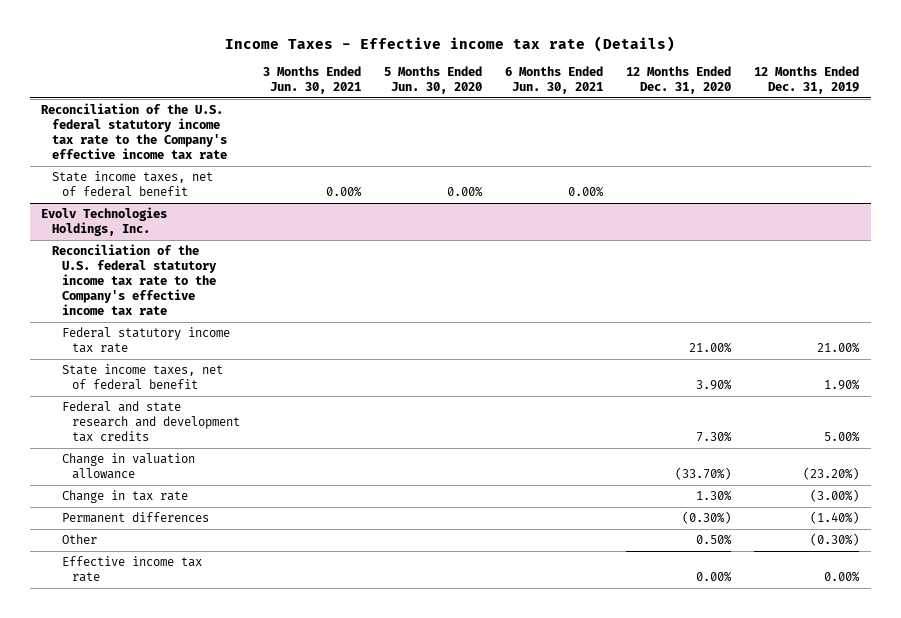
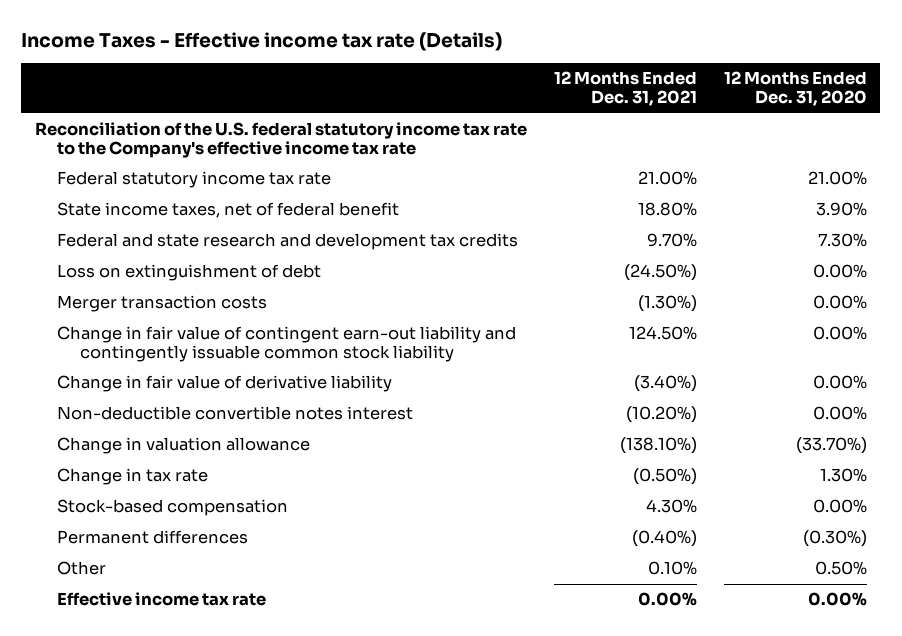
[263,65,362,94] 3 Months Ended Jun. 30, 2021 -> none
[384,65,483,94] 5 Months Ended Jun. 30, 2020 -> none
[505,65,604,94] 6 Months Ended Jun. 30, 2021 -> none
[754,65,860,94] 12 Months Ended Dec. 31, 2019 -> none
none -> [553,71,697,107] 12 Months Ended Dec. 31, 2021
[51,171,213,198] State income taxes, net of federal benefit -> none
[41,207,168,237] Evolv Technologies Holdings, Inc. -> none
[51,244,217,315] Reconciliation of the U.S. federal statutory income tax rate to the Company's effective income tax rate -> none
none -> [57,264,322,282] Loss on extinguishment of debt
none -> [57,295,268,313] Merger transaction costs
none -> [57,326,517,363] Change in fair value of contingent earn-out liability and contingently issuable common stock liability
none -> [57,375,393,393] Change in fair value of derivative liability
none -> [57,406,414,421] Non-deductible convertible notes interest
none -> [57,499,289,517] Stock-based compensation

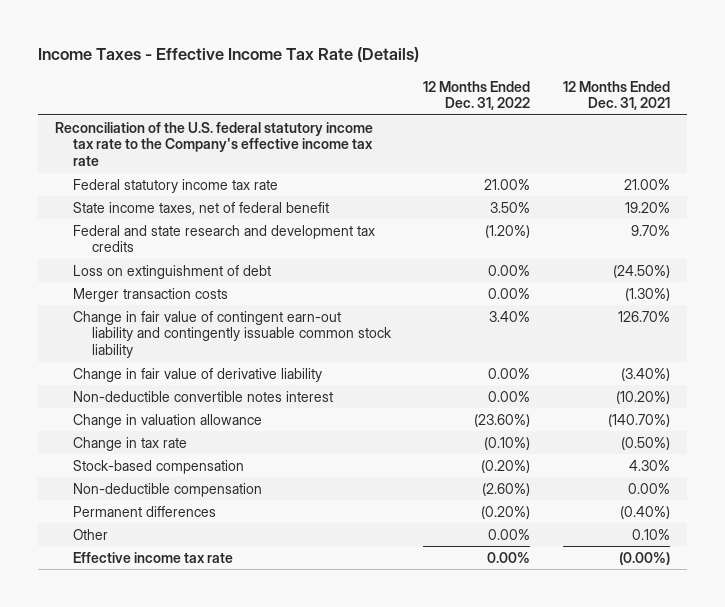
[21,31,503,51] Income Taxes - Effective income tax rate (Details) -> [38,47,420,63] Income Taxes - Effective Income Tax Rate (Details)
[723,71,867,107] 12 Months Ended Dec. 31, 2020 -> none
none -> [423,80,531,111] 12 Months Ended Dec. 31, 2022
[637,202,697,217] 18.80% -> [625,201,671,213] 19.20%
[628,326,697,341] 124.50% -> [618,310,671,322] 126.70%
[619,437,697,455] (138.10%) -> [608,413,671,427] (140.70%)
none -> [73,482,263,497] Non-deductible compensation
[637,592,697,607] 0.00% -> [619,551,671,565] (0.00%)

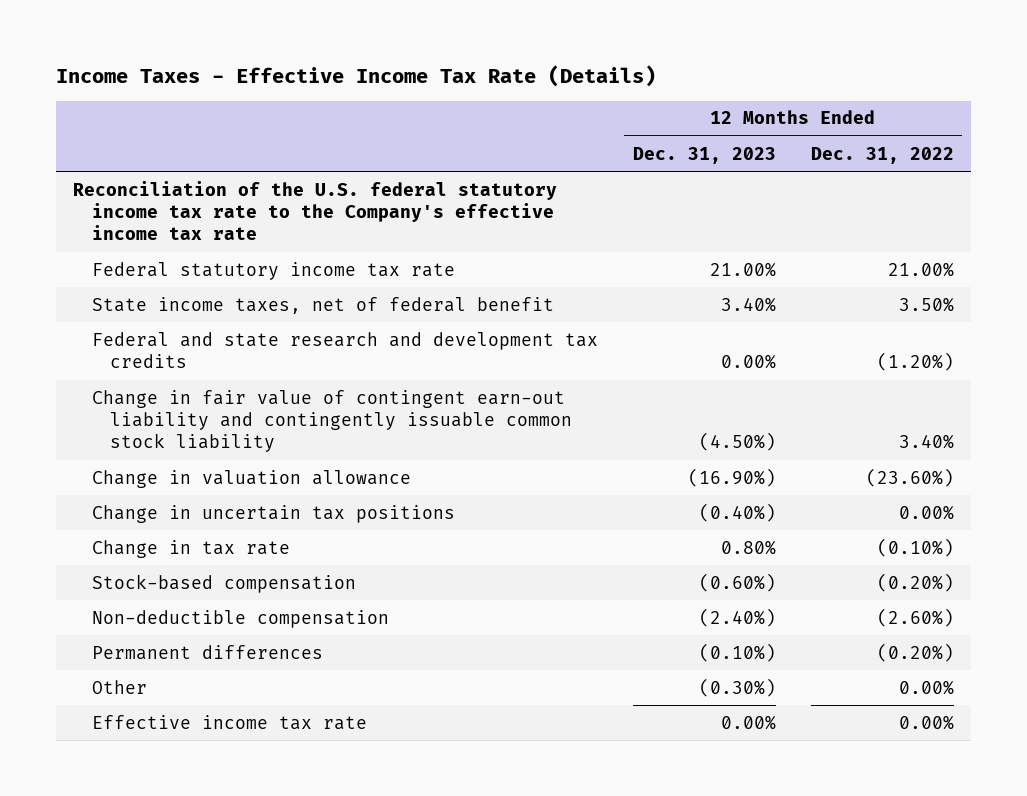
[563,80,671,111] 12 Months Ended Dec. 31, 2021 -> none
none -> [632,146,776,164] Dec. 31, 2023
[73,264,272,279] Loss on extinguishment of debt -> none
[73,287,229,302] Merger transaction costs -> none
[73,367,323,382] Change in fair value of derivative liability -> none
[73,390,334,402] Non-deductible convertible notes interest -> none
none -> [91,504,455,523] Change in uncertain tax positions

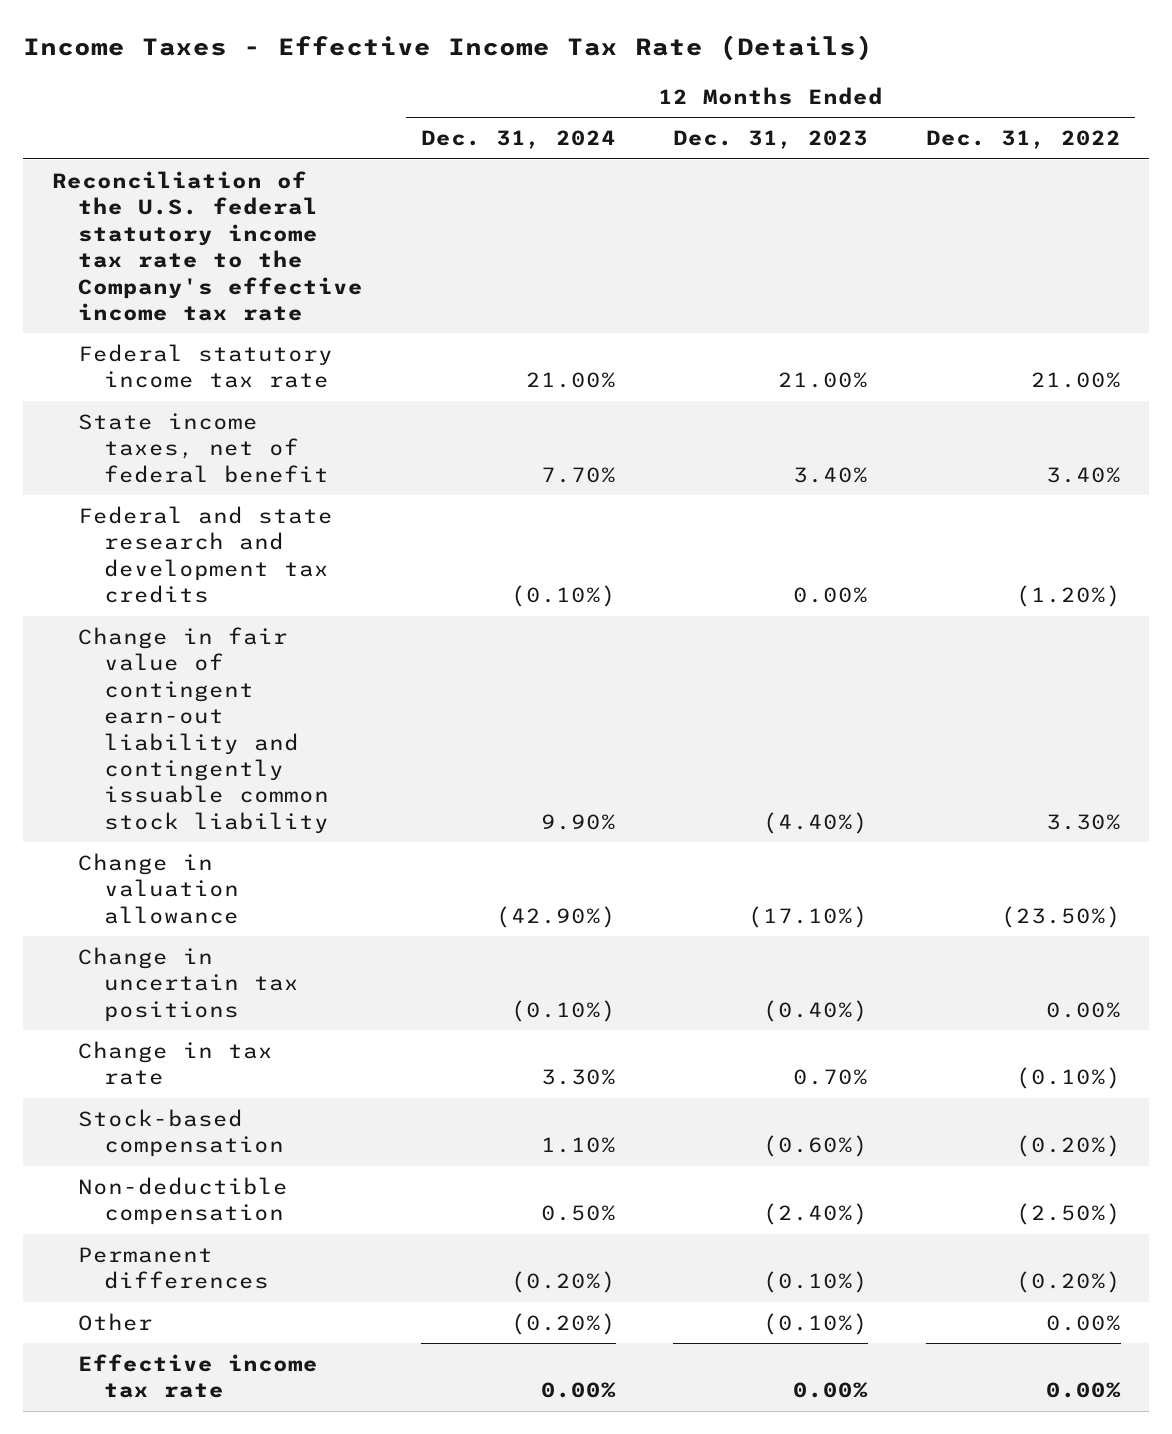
none -> [420,130,616,150] Dec. 31, 2024
[898,296,954,312] 3.50% -> [1045,466,1121,483] 3.40%
[698,432,776,452] (4.50%) -> [763,811,869,834] (4.40%)
[898,434,954,450] 3.40% -> [1045,813,1121,830] 3.30%
[687,467,776,487] (16.90%) -> [748,905,869,928] (17.10%)
[865,467,954,487] (23.60%) -> [1000,905,1121,928] (23.50%)
[720,539,776,555] 0.80% -> [793,1069,869,1086] 0.70%
[876,607,954,627] (2.60%) -> [1015,1203,1121,1226] (2.50%)
[698,677,776,697] (0.30%) -> [763,1312,869,1335] (0.10%)

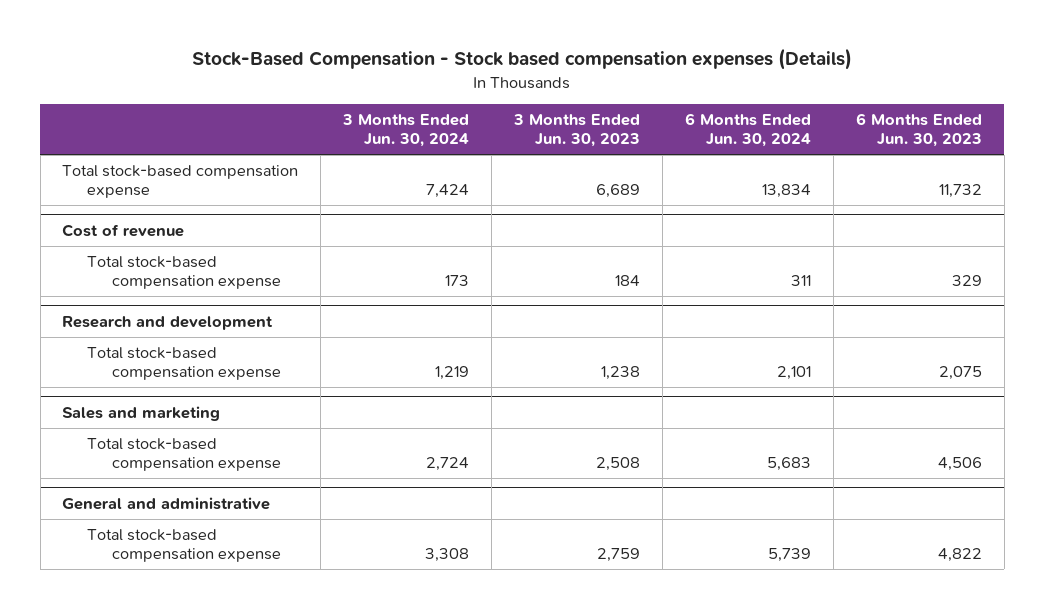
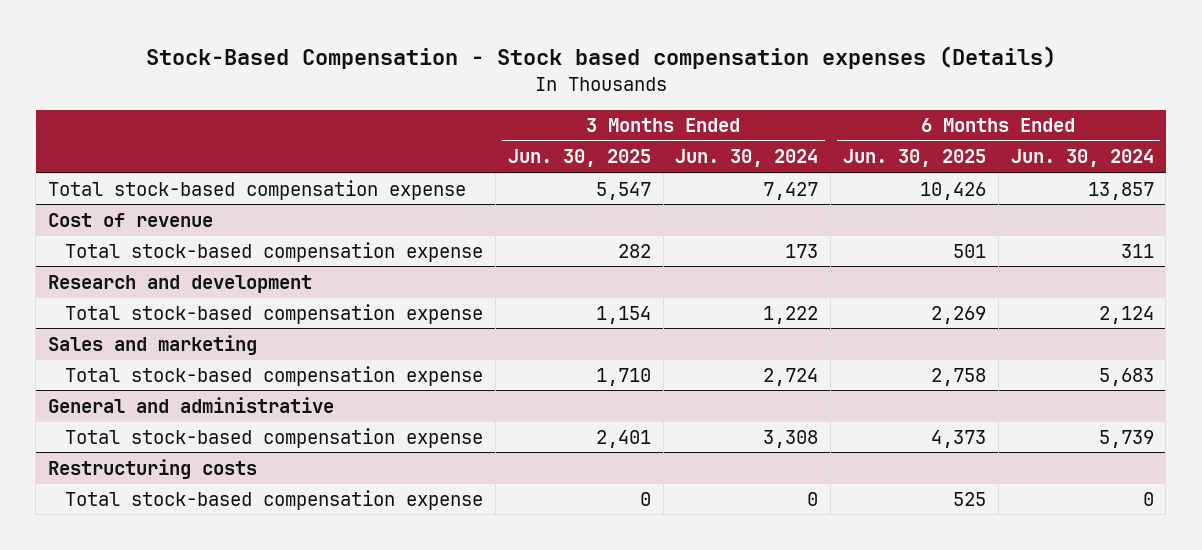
[513,113,641,148] 3 Months Ended Jun. 30, 2023 -> none
[855,112,982,148] 6 Months Ended Jun. 30, 2023 -> none
none -> [507,149,651,168] Jun. 30, 2025
none -> [842,149,986,168] Jun. 30, 2025
[426,184,470,199] 7,424 -> [763,181,819,200] 7,427
[762,184,812,199] 13,834 -> [1087,181,1154,200] 13,857
[435,366,470,381] 1,219 -> [763,305,819,324] 1,222
[777,366,812,381] 2,101 -> [1098,305,1154,324] 2,124
none -> [48,458,258,479] Restructuring costs
none -> [65,489,484,510] Total stock-based compensation expense

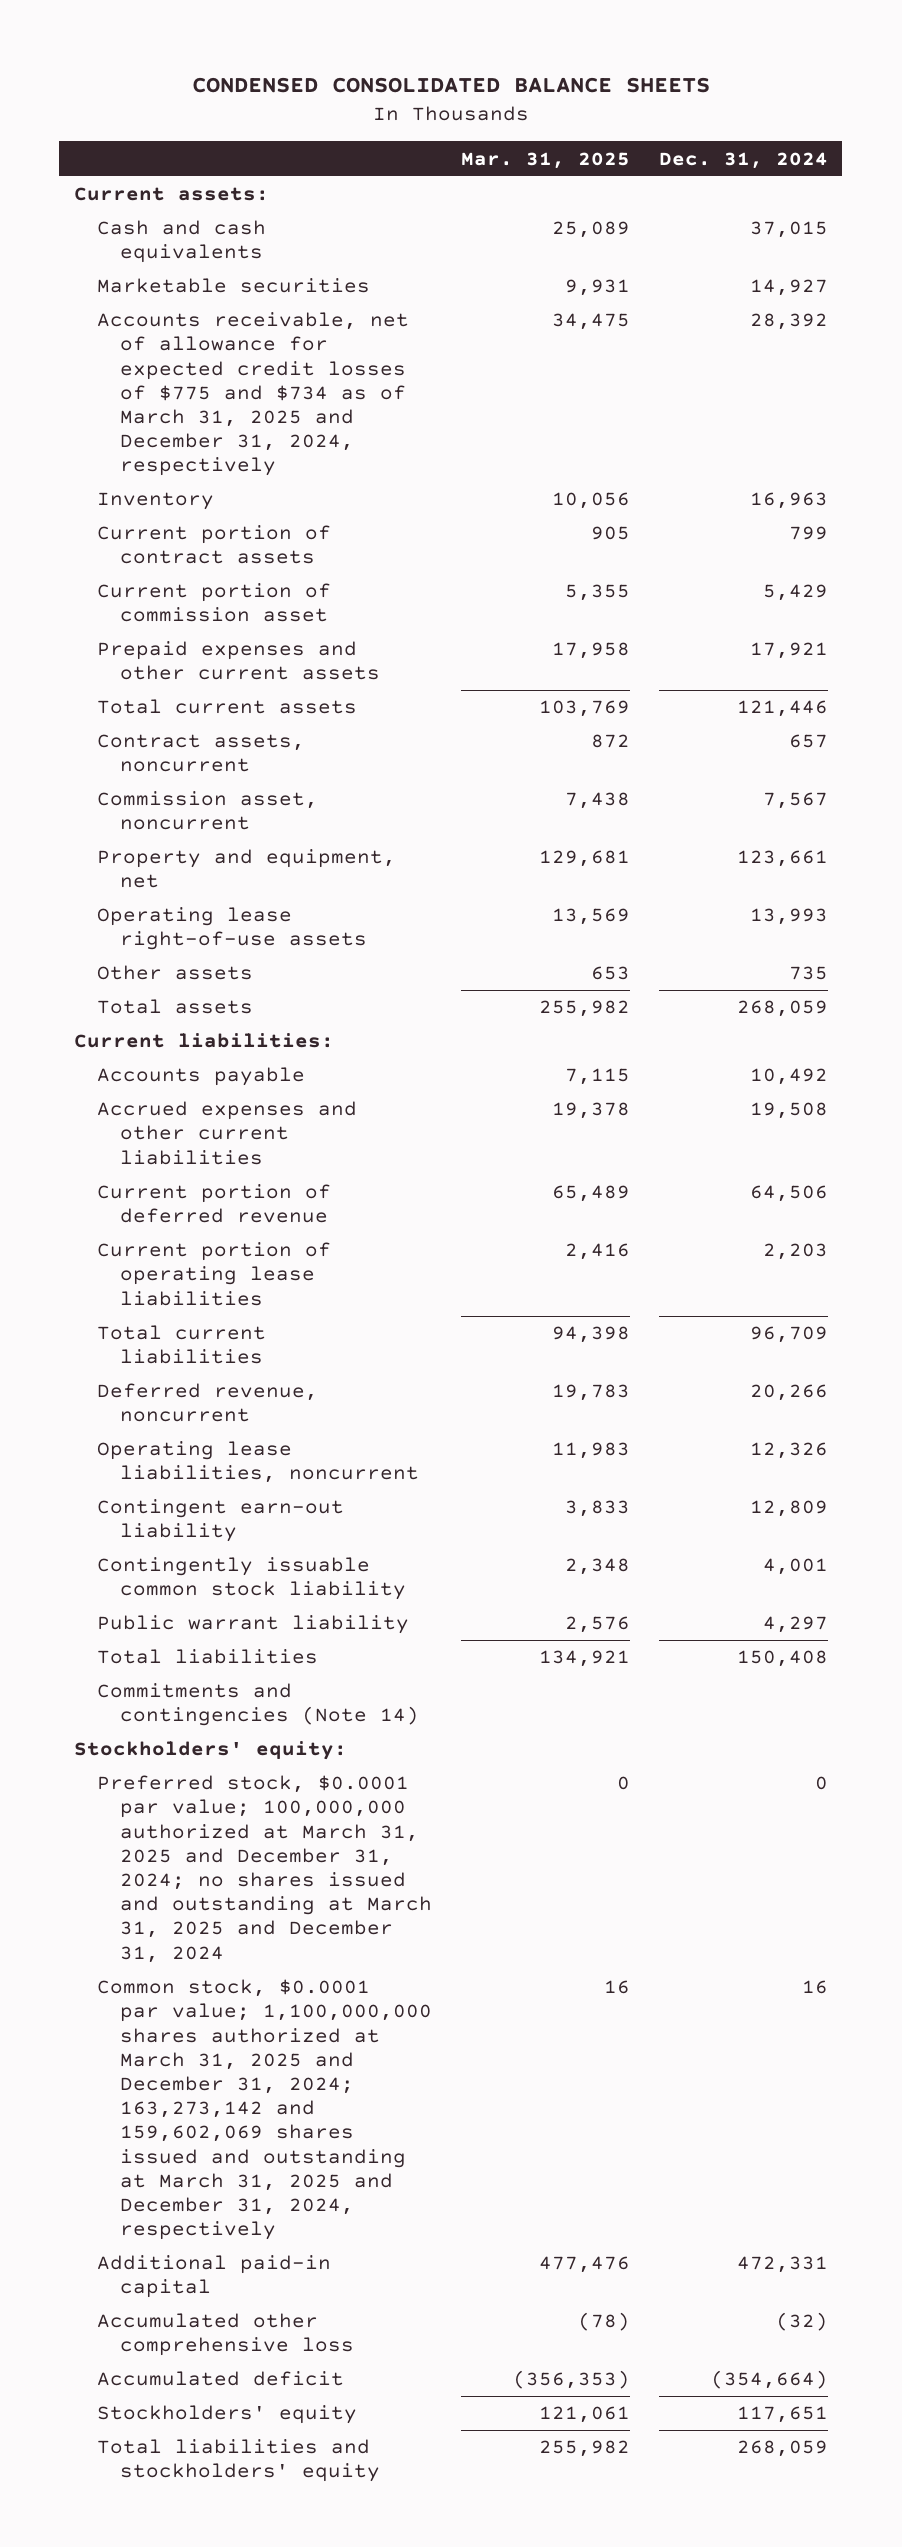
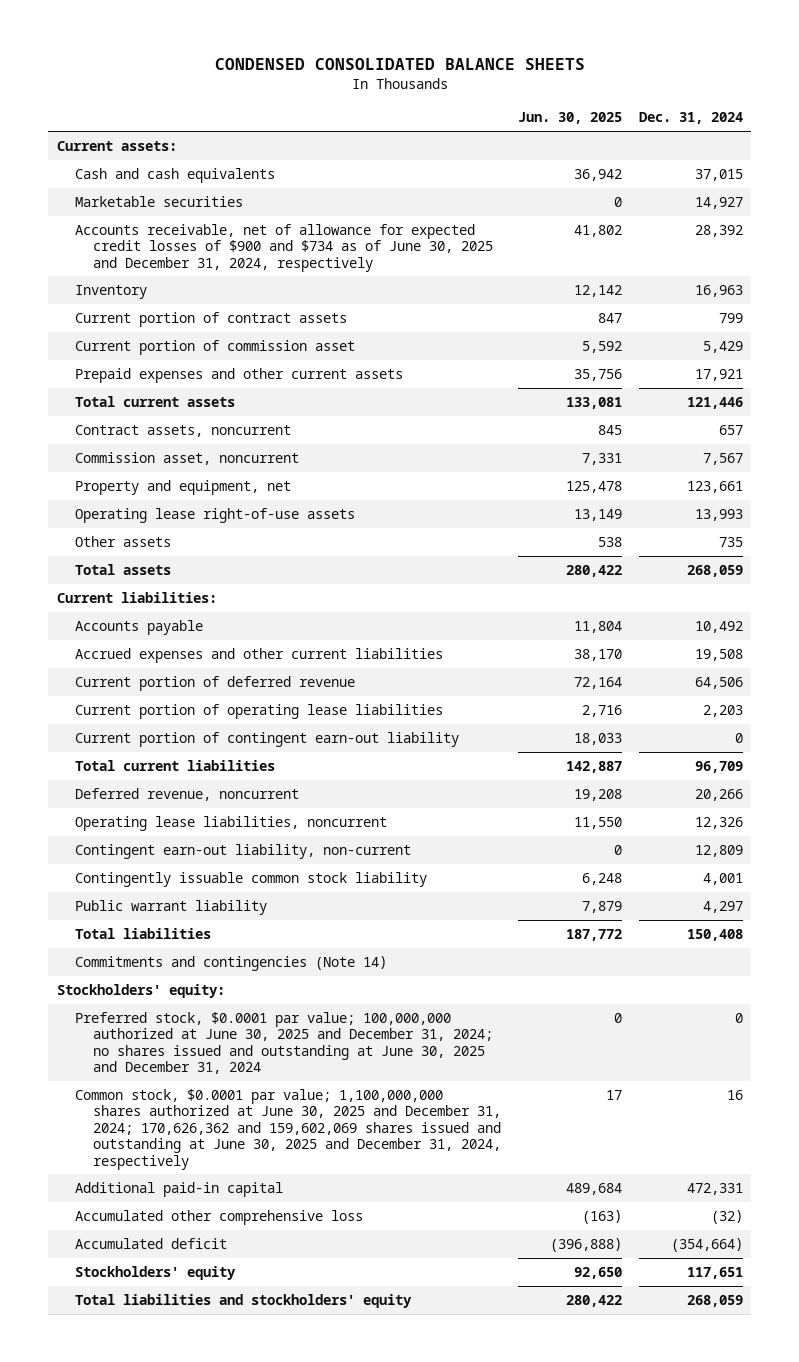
[460,151,630,169] Mar. 31, 2025 -> none
none -> [518,112,623,125] Jun. 30, 2025
[96,312,409,477] Accounts receivable, net of allowance for expected credit losses of $775 and $734 as of March 31, 2025 and December 31, 2024, respectively -> [75,223,494,272] Accounts receivable, net of allowance for expected credit losses of $900 and $734 as of June 30, 2025 and December 31, 2024, respectively
none -> [75,731,460,747] Current portion of contingent earn-out liability
[96,1499,344,1543] Contingent earn-out liability -> [75,843,412,859] Contingent earn-out liability, non-current
[96,1775,432,1963] Preferred stock, $0.0001 par value; 100,000,000 authorized at March 31, 2025 and December 31, 2024; no shares issued and outstanding at March 31, 2025 and December 31, 2024 -> [75,1011,494,1075] Preferred stock, $0.0001 par value; 100,000,000 authorized at June 30, 2025 and December 31, 2024; no shares issued and outstanding at June 30, 2025 and December 31, 2024
[96,1979,432,2241] Common stock, $0.0001 par value; 1,100,000,000 shares authorized at March 31, 2025 and December 31, 2024; 163,273,142 and 159,602,069 shares issued and outstanding at March 31, 2025 and December 31, 2024, respectively -> [75,1088,502,1170] Common stock, $0.0001 par value; 1,100,000,000 shares authorized at June 30, 2025 and December 31, 2024; 170,626,362 and 159,602,069 shares issued and outstanding at June 30, 2025 and December 31, 2024, respectively

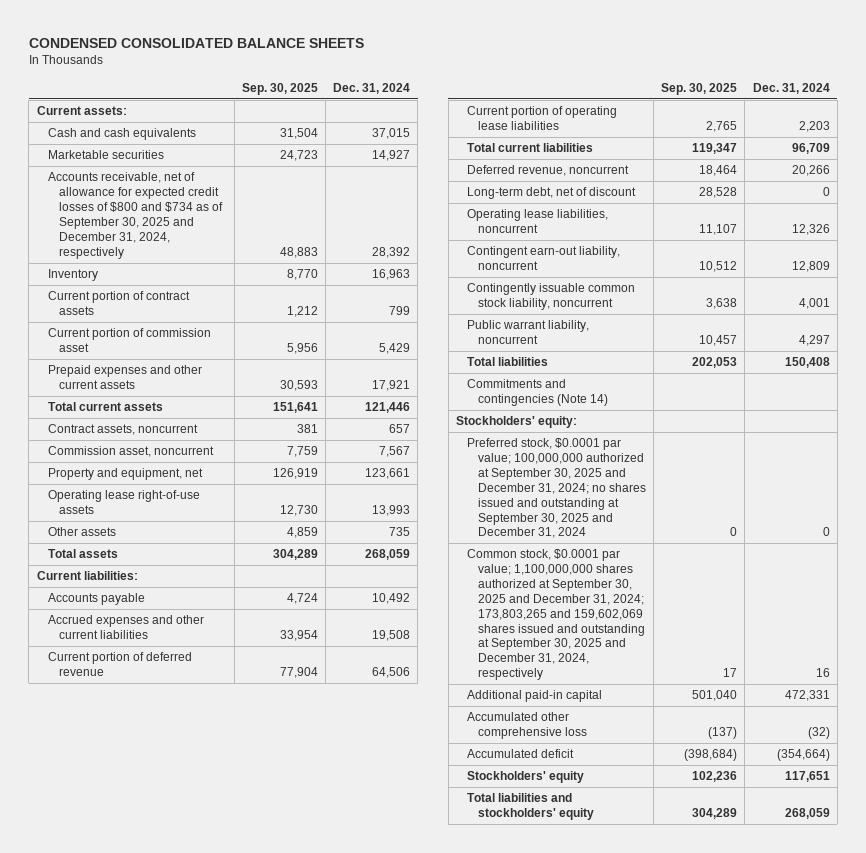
[518,112,623,125] Jun. 30, 2025 -> none
none -> [241,82,318,95] Sep. 30, 2025
[75,223,494,272] Accounts receivable, net of allowance for expected credit losses of $900 and $734 as of June 30, 2025 and December 31, 2024, respectively -> [47,172,223,259] Accounts receivable, net of allowance for expected credit losses of $800 and $734 as of September 30, 2025 and December 31, 2024, respectively
[75,731,460,747] Current portion of contingent earn-out liability -> none
none -> [466,187,636,200] Long-term debt, net of discount
[75,843,412,859] Contingent earn-out liability, non-current -> [466,246,620,271] Contingent earn-out liability, noncurrent
[75,871,428,887] Contingently issuable common stock liability -> [466,283,635,311] Contingently issuable common stock liability, noncurrent
[75,899,268,915] Public warrant liability -> [466,320,589,345] Public warrant liability, noncurrent
[75,1011,494,1075] Preferred stock, $0.0001 par value; 100,000,000 authorized at June 30, 2025 and December 31, 2024; no shares issued and outstanding at June 30, 2025 and December 31, 2024 -> [466,438,646,539] Preferred stock, $0.0001 par value; 100,000,000 authorized at September 30, 2025 and December 31, 2024; no shares issued and outstanding at September 30, 2025 and December 31, 2024
[75,1088,502,1170] Common stock, $0.0001 par value; 1,100,000,000 shares authorized at June 30, 2025 and December 31, 2024; 170,626,362 and 159,602,069 shares issued and outstanding at June 30, 2025 and December 31, 2024, respectively -> [466,549,645,681] Common stock, $0.0001 par value; 1,100,000,000 shares authorized at September 30, 2025 and December 31, 2024; 173,803,265 and 159,602,069 shares issued and outstanding at September 30, 2025 and December 31, 2024, respectively

